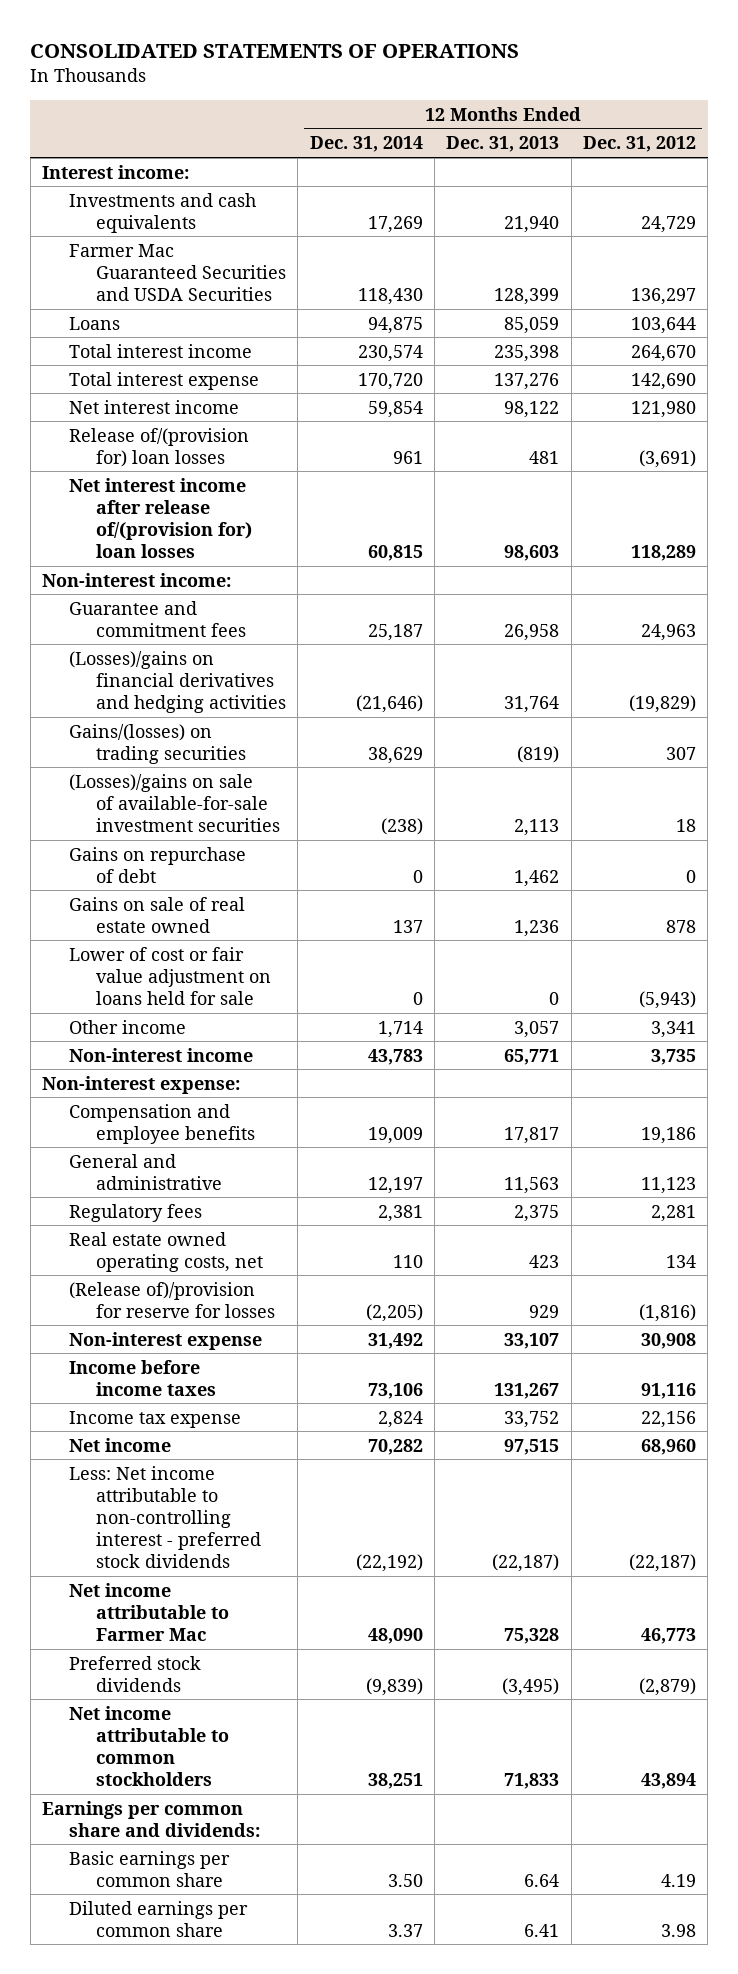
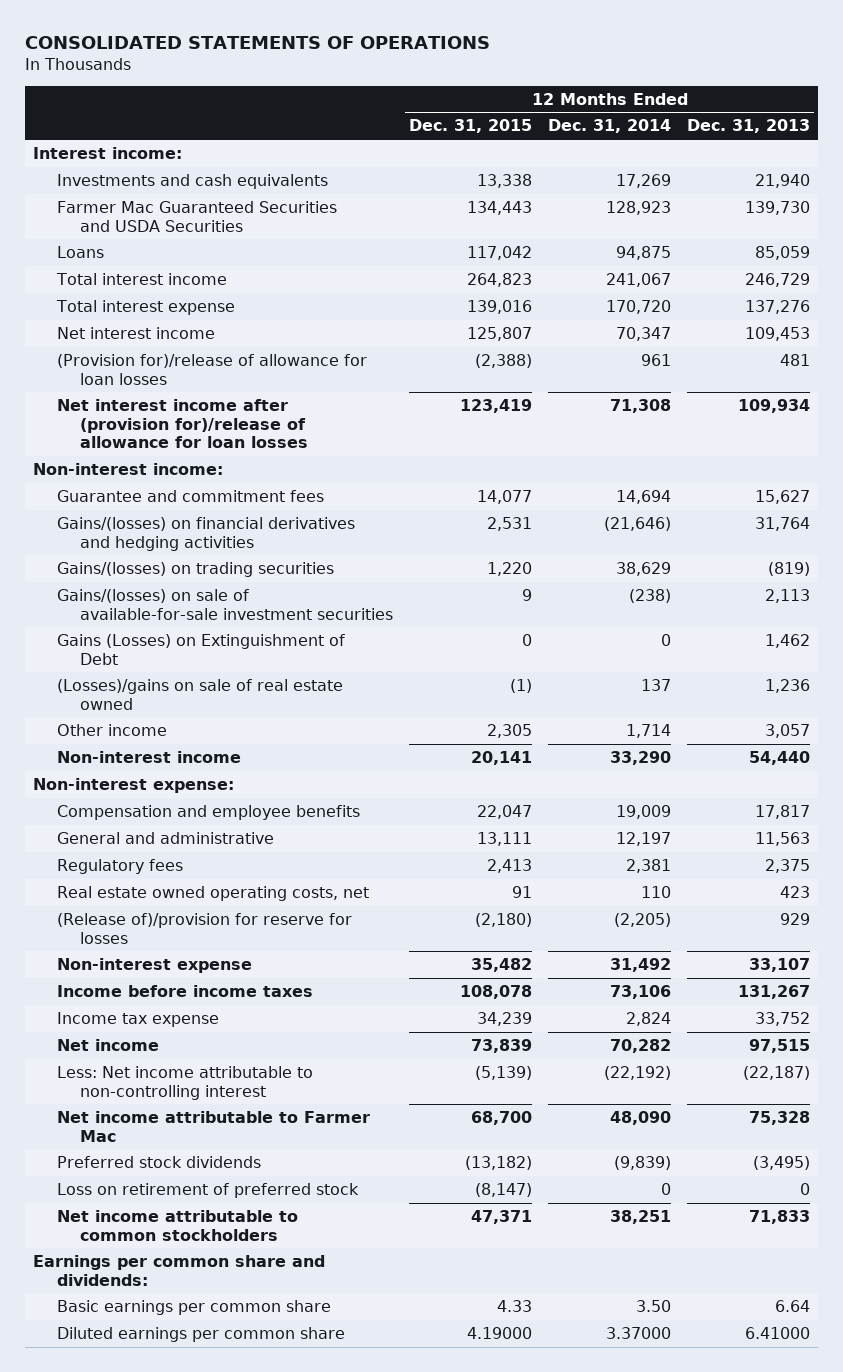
[583,136,697,153] Dec. 31, 2012 -> none
none -> [409,119,533,134] Dec. 31, 2015
[357,287,423,305] 118,430 -> [606,201,672,216] 128,923
[494,287,560,305] 128,399 -> [745,201,811,216] 139,730
[357,344,423,362] 230,574 -> [606,273,672,288] 241,067
[494,344,560,362] 235,398 -> [745,273,811,288] 246,729
[367,400,423,418] 59,854 -> [616,327,672,342] 70,347
[504,400,560,418] 98,122 -> [745,327,811,342] 109,453
[69,427,250,467] Release of/(provision for) loan losses -> [56,354,367,385] (Provision for)/release of allowance for loan losses
[69,477,253,559] Net interest income after release of/(provision for) loan losses -> [56,399,309,449] Net interest income after (provision for)/release of allowance for loan losses
[367,545,423,562] 60,815 -> [610,399,672,414] 71,308
[504,545,560,562] 98,603 -> [738,399,811,414] 109,934
[367,623,423,641] 25,187 -> [616,490,672,505] 14,694
[504,623,560,641] 26,958 -> [755,490,811,505] 15,627
[69,650,287,713] (Losses)/gains on financial derivatives and hedging activities -> [56,517,355,551] Gains/(losses) on financial derivatives and hedging activities
[69,946,272,1005] Lower of cost or fair value adjustment on loans held for sale -> none
[69,773,281,832] (Losses)/gains on sale of available-for-sale investment securities -> [56,589,394,620] Gains/(losses) on sale of available-for-sale investment securities
[69,846,247,883] Gains on repurchase of debt -> [56,634,345,665] Gains (Losses) on Extinguishment of Debt
[69,896,246,933] Gains on sale of real estate owned -> [56,679,343,710] (Losses)/gains on sale of real estate owned
[367,1048,423,1065] 43,783 -> [610,751,672,766] 33,290
[504,1048,560,1065] 65,771 -> [749,751,811,766] 54,440
[69,1465,262,1569] Less: Net income attributable to non-controlling interest - preferred stock dividends -> [56,1066,313,1100] Less: Net income attributable to non-controlling interest
none -> [56,1183,359,1199] Loss on retirement of preferred stock
[387,1923,423,1937] 3.37 -> [606,1327,672,1340] 3.37000
[524,1923,560,1937] 6.41 -> [745,1327,811,1340] 6.41000

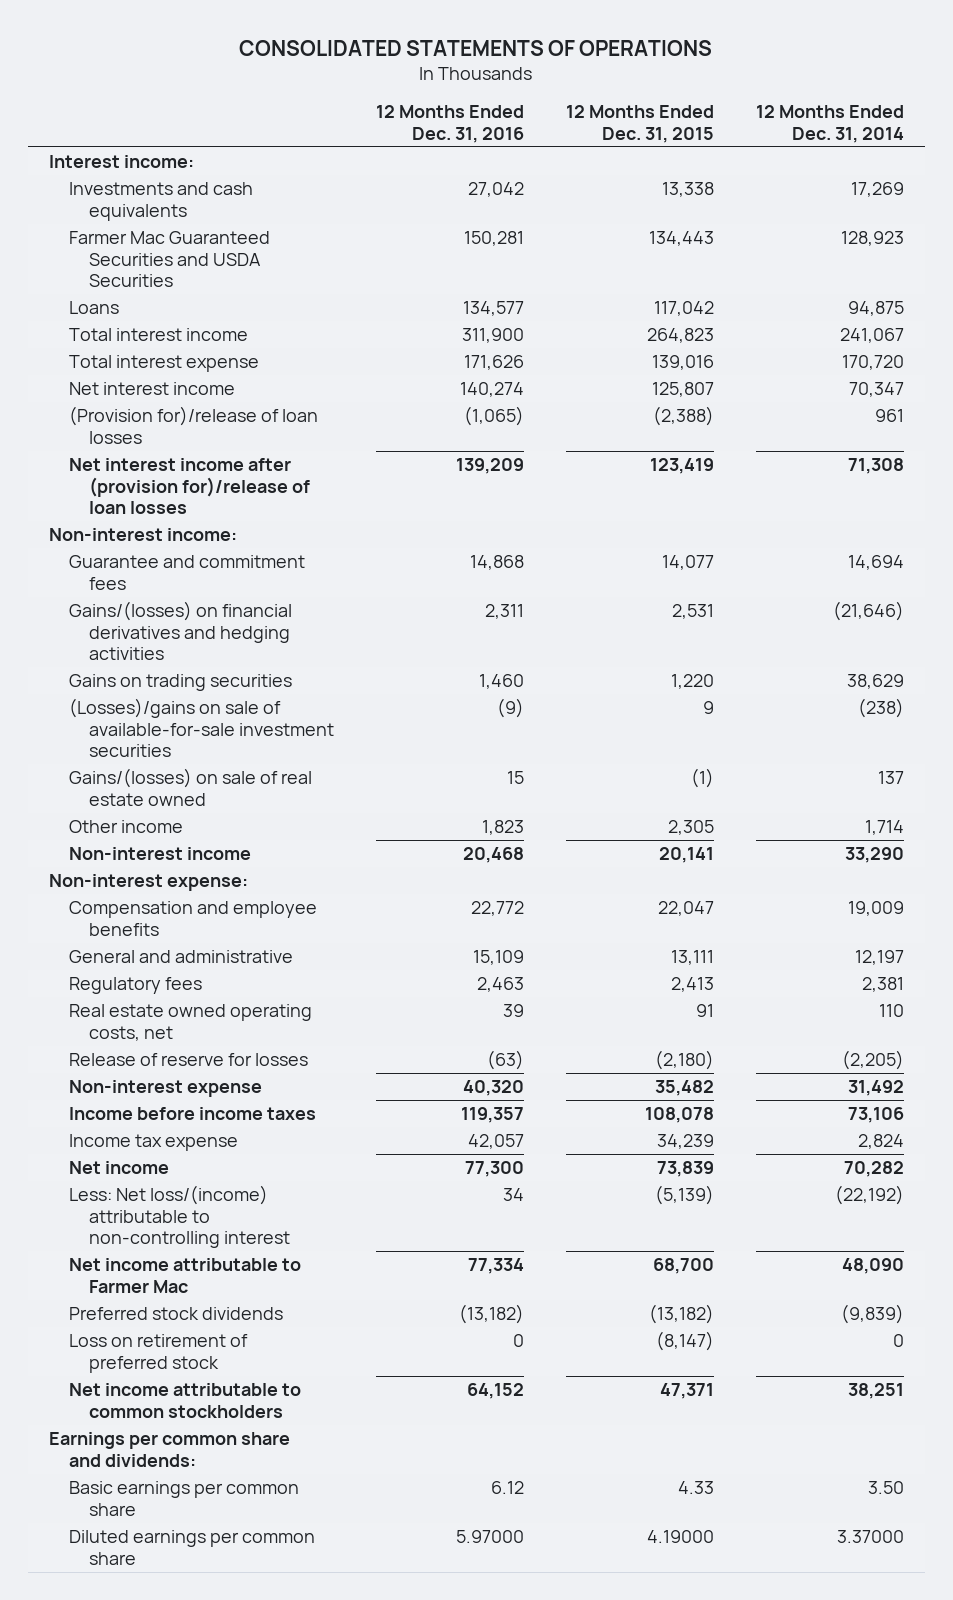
[687,119,811,134] Dec. 31, 2013 -> none
none -> [376,105,525,144] 12 Months Ended Dec. 31, 2016
[56,354,367,385] (Provision for)/release of allowance for loan losses -> [69,406,319,444] (Provision for)/release of loan losses
[56,399,309,449] Net interest income after (provision for)/release of allowance for loan losses -> [69,458,311,515] Net interest income after (provision for)/release of loan losses
[56,634,345,665] Gains (Losses) on Extinguishment of Debt -> none
[56,562,334,578] Gains/(losses) on trading securities -> [69,674,293,692] Gains on trading securities
[56,589,394,620] Gains/(losses) on sale of available-for-sale investment securities -> [69,698,335,758] (Losses)/gains on sale of available-for-sale investment securities
[56,679,343,710] (Losses)/gains on sale of real estate owned -> [69,768,313,806] Gains/(losses) on sale of real estate owned
[56,913,352,944] (Release of)/provision for reserve for losses -> [69,1053,309,1067] Release of reserve for losses
[56,1066,313,1100] Less: Net income attributable to non-controlling interest -> [69,1185,291,1249] Less: Net loss/(income) attributable to non-controlling interest

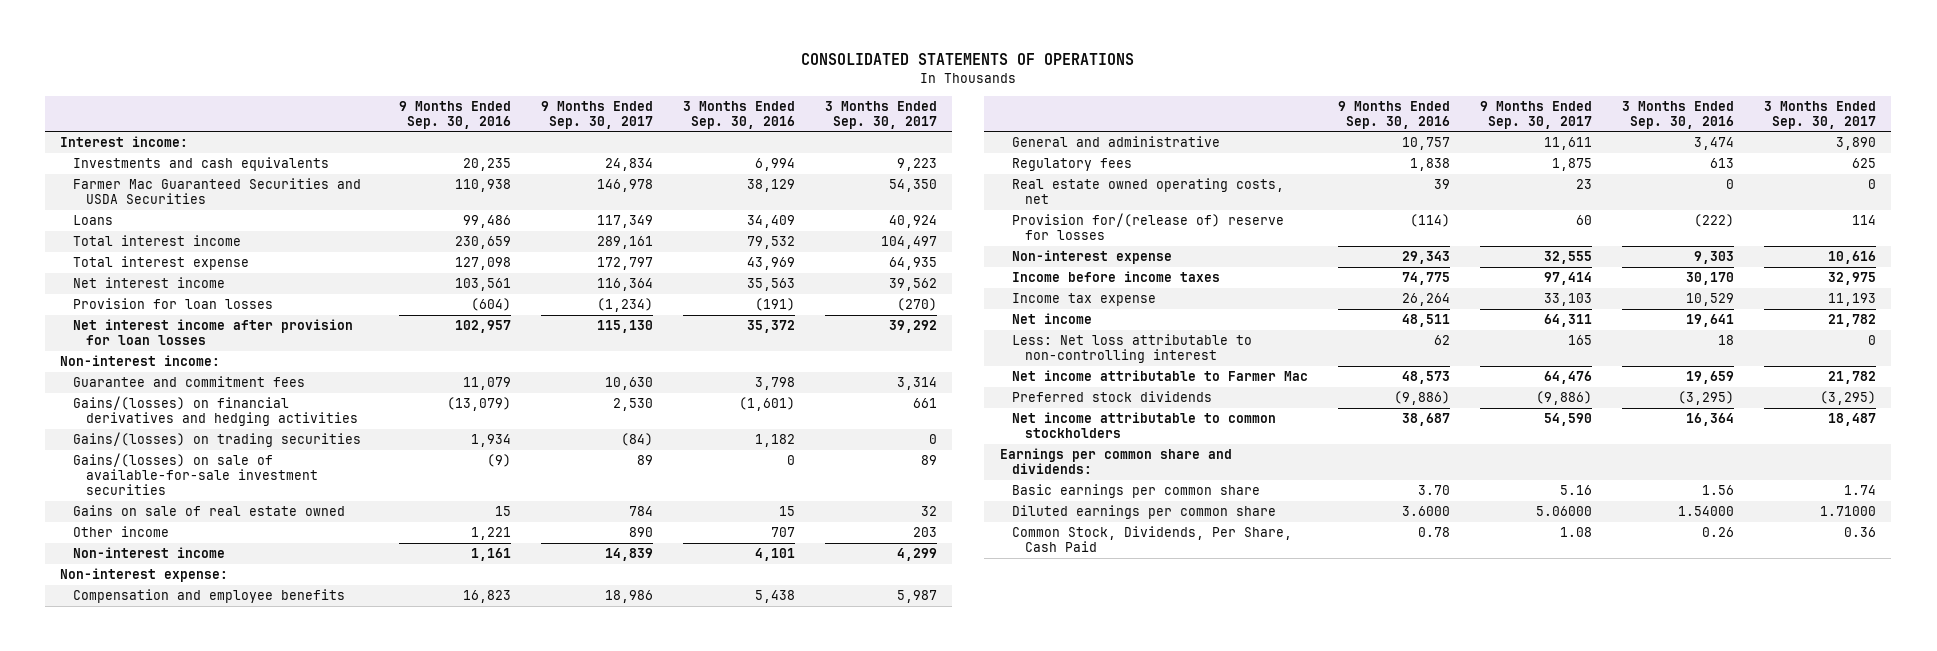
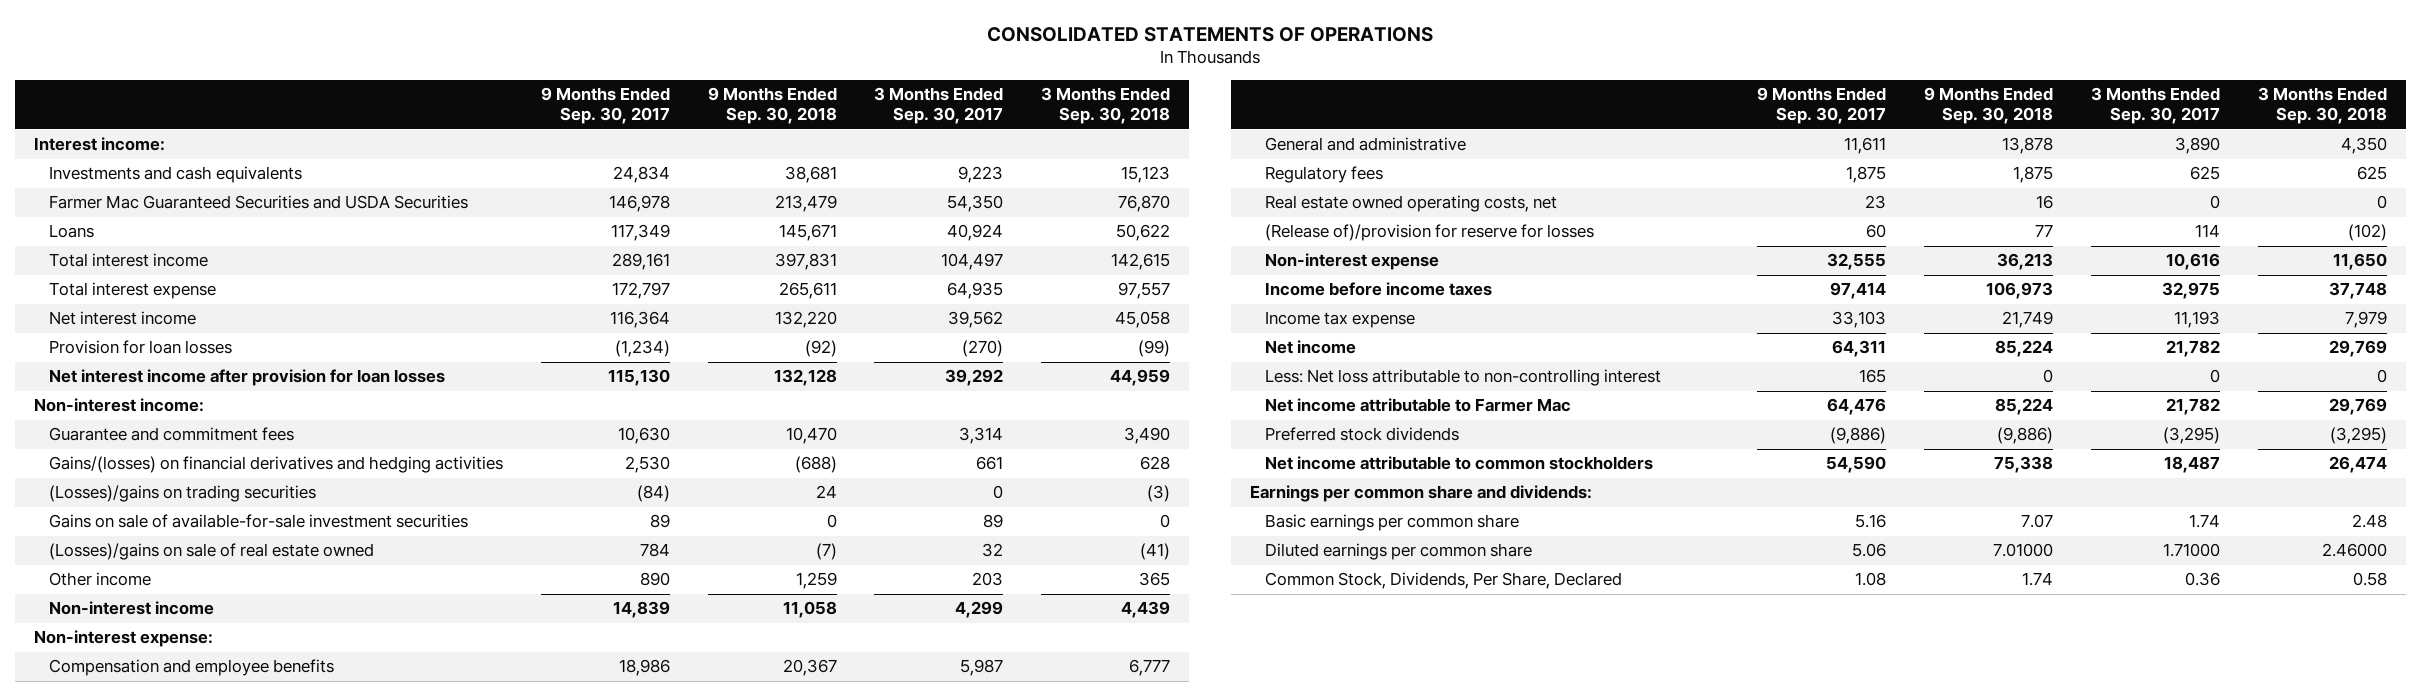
[399,100,512,129] 9 Months Ended Sep. 30, 2016 -> none
[683,100,796,129] 3 Months Ended Sep. 30, 2016 -> none
none -> [707,87,837,125] 9 Months Ended Sep. 30, 2018
none -> [1041,87,1171,125] 3 Months Ended Sep. 30, 2018
[72,432,361,448] Gains/(losses) on trading securities -> [48,485,316,503] (Losses)/gains on trading securities
[72,453,318,495] Gains/(losses) on sale of available-for-sale investment securities -> [48,514,468,529] Gains on sale of available-for-sale investment securities
[72,505,345,517] Gains on sale of real estate owned -> [48,543,374,561] (Losses)/gains on sale of real estate owned
[1012,213,1285,240] Provision for/(release of) reserve for losses -> [1265,224,1595,242] (Release of)/provision for reserve for losses
[1536,506,1593,517] 5.06000 -> [1852,543,1887,558] 5.06
[1012,526,1293,552] Common Stock, Dividends, Per Share, Cash Paid -> [1265,572,1623,590] Common Stock, Dividends, Per Share, Declared

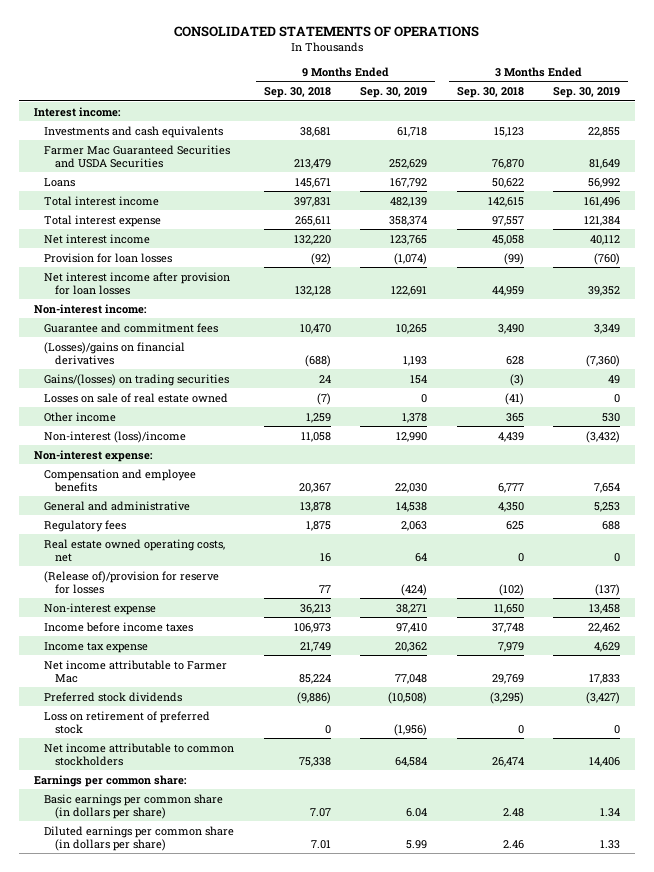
[540,87,670,125] 9 Months Ended Sep. 30, 2017 -> none
[874,87,1004,125] 3 Months Ended Sep. 30, 2017 -> none
none -> [360,87,428,99] Sep. 30, 2019
none -> [553,87,621,99] Sep. 30, 2019
[48,514,468,529] Gains on sale of available-for-sale investment securities -> none
[48,456,503,474] Gains/(losses) on financial derivatives and hedging activities -> [44,341,186,365] (Losses)/gains on financial derivatives
[48,485,316,503] (Losses)/gains on trading securities -> [44,373,230,386] Gains/(losses) on trading securities
[48,543,374,561] (Losses)/gains on sale of real estate owned -> [44,392,229,403] Losses on sale of real estate owned
[48,601,214,616] Non-interest income -> [44,430,187,443] Non-interest (loss)/income
[1265,340,1357,355] Net income -> none
[1265,369,1662,387] Less: Net loss attributable to non-controlling interest -> none
none -> [44,710,211,734] Loss on retirement of preferred stock
[1265,572,1623,590] Common Stock, Dividends, Per Share, Declared -> none
[1249,485,1592,503] Earnings per common share and dividends: -> [33,774,187,787] Earnings per common share:
[1265,514,1520,532] Basic earnings per common share -> [44,793,224,819] Basic earnings per common share (in dollars per share)
[1265,543,1533,561] Diluted earnings per common share -> [44,825,235,851] Diluted earnings per common share (in dollars per share)
[1993,543,2054,558] 7.01000 -> [310,839,331,849] 7.01
[2321,543,2387,558] 2.46000 -> [502,839,524,849] 2.46

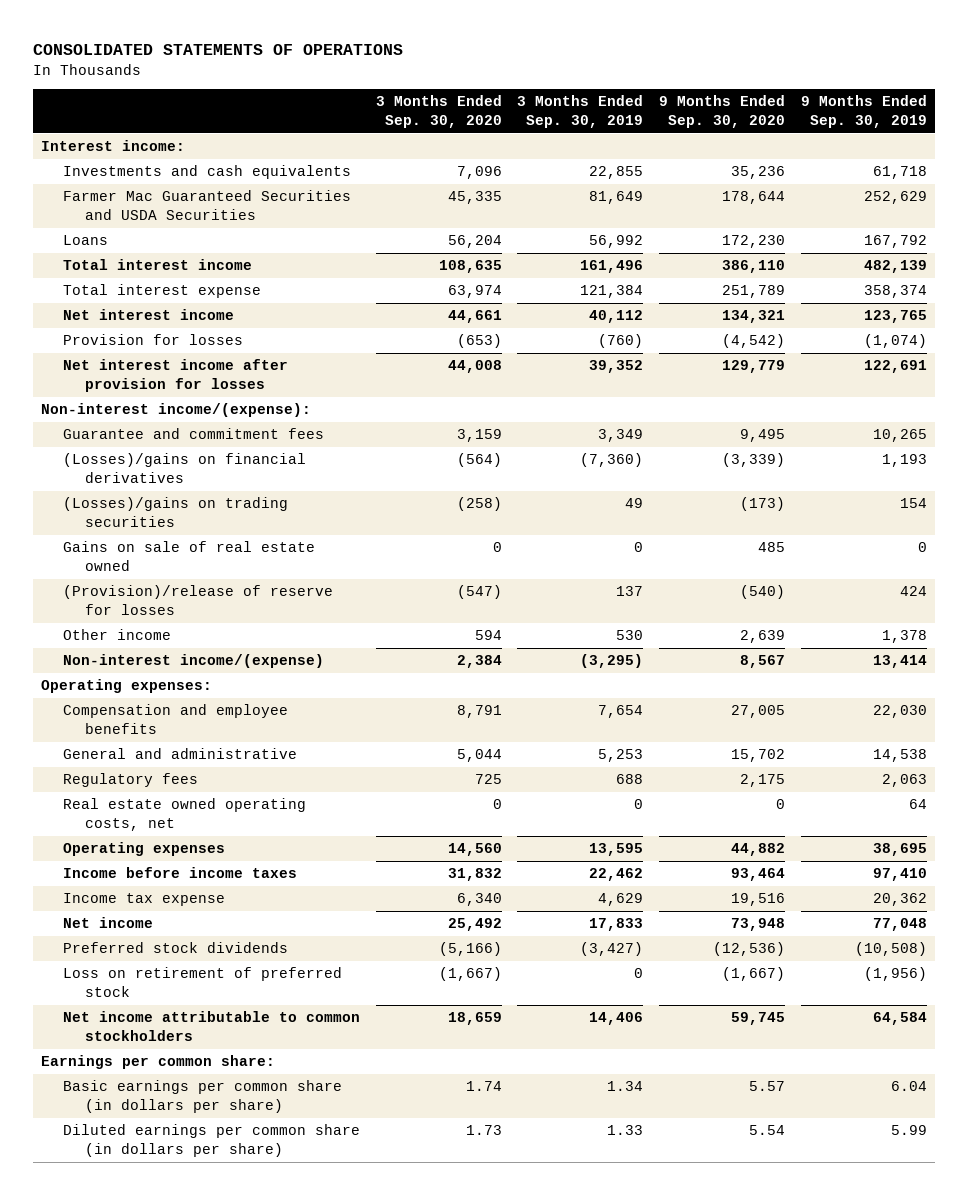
[263,87,331,99] Sep. 30, 2018 -> none
[456,87,524,99] Sep. 30, 2018 -> none
none -> [375,95,502,128] 3 Months Ended Sep. 30, 2020
none -> [659,95,786,128] 9 Months Ended Sep. 30, 2020
[44,252,173,263] Provision for loan losses -> [63,334,244,346] Provision for losses
[44,271,231,295] Net interest income after provision for loan losses -> [63,359,289,392] Net interest income after provision for losses
[33,303,147,314] Non-interest income: -> [40,403,311,418] Non-interest income/(expense):
[44,373,230,386] Gains/(losses) on trading securities -> [63,497,289,527] (Losses)/gains on trading securities
[44,392,229,403] Losses on sale of real estate owned -> [63,541,316,571] Gains on sale of real estate owned
none -> [63,585,334,615] (Provision)/release of reserve for losses
[44,430,187,443] Non-interest (loss)/income -> [63,654,325,669] Non-interest income/(expense)
[396,431,428,442] 12,990 -> [872,655,927,669] 13,414
[586,430,621,443] (3,432) -> [580,654,644,669] (3,295)
[33,449,153,462] Non-interest expense: -> [40,679,212,694] Operating expenses:
[44,570,220,594] (Release of)/provision for reserve for losses -> none
[44,602,157,615] Non-interest expense -> none
none -> [63,842,226,857] Operating expenses
[44,659,228,683] Net income attributable to Farmer Mac -> [63,917,154,929] Net income

